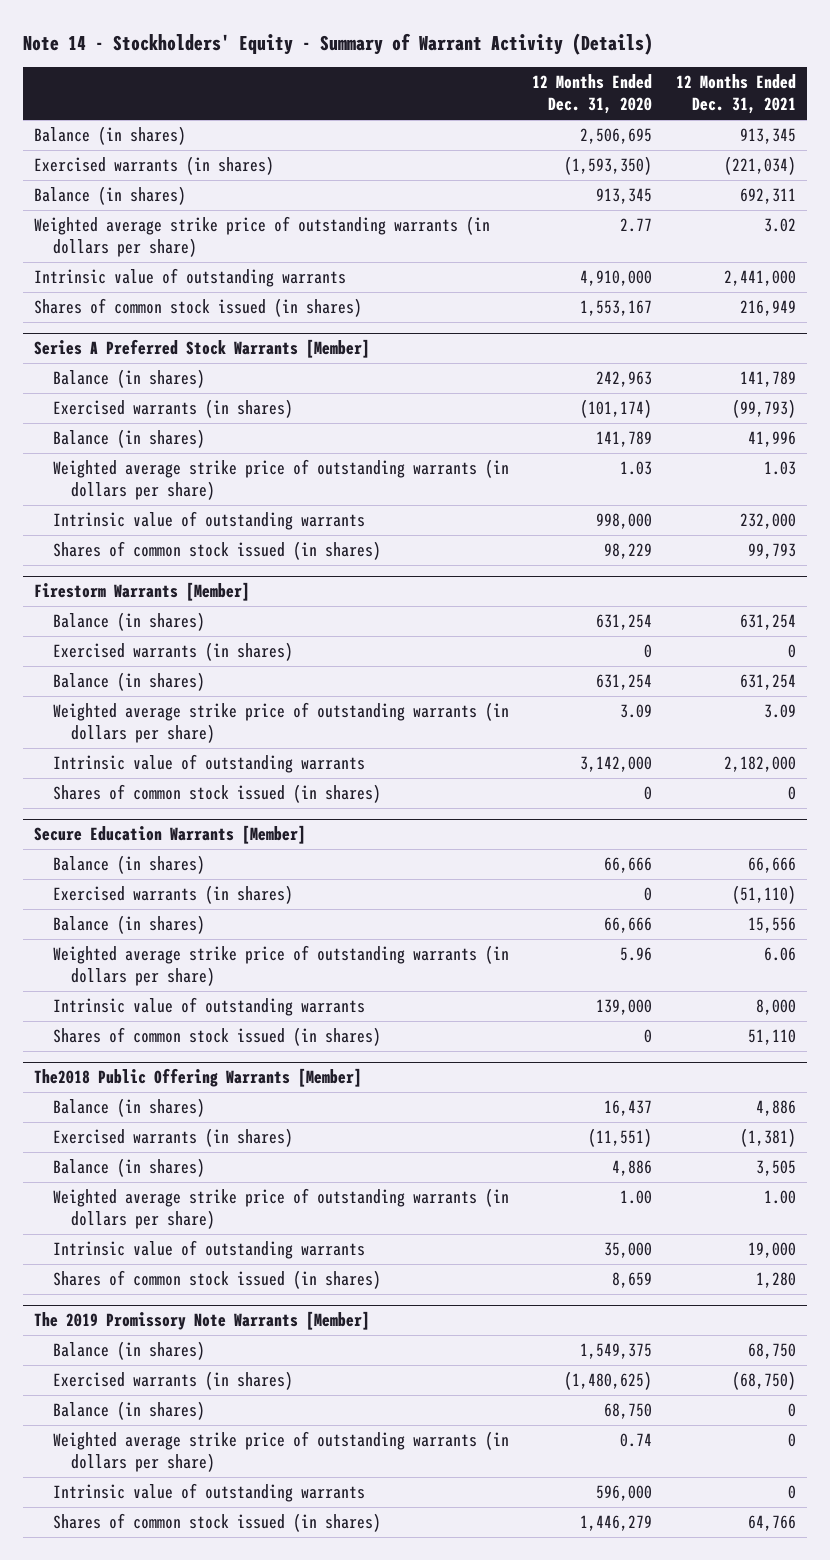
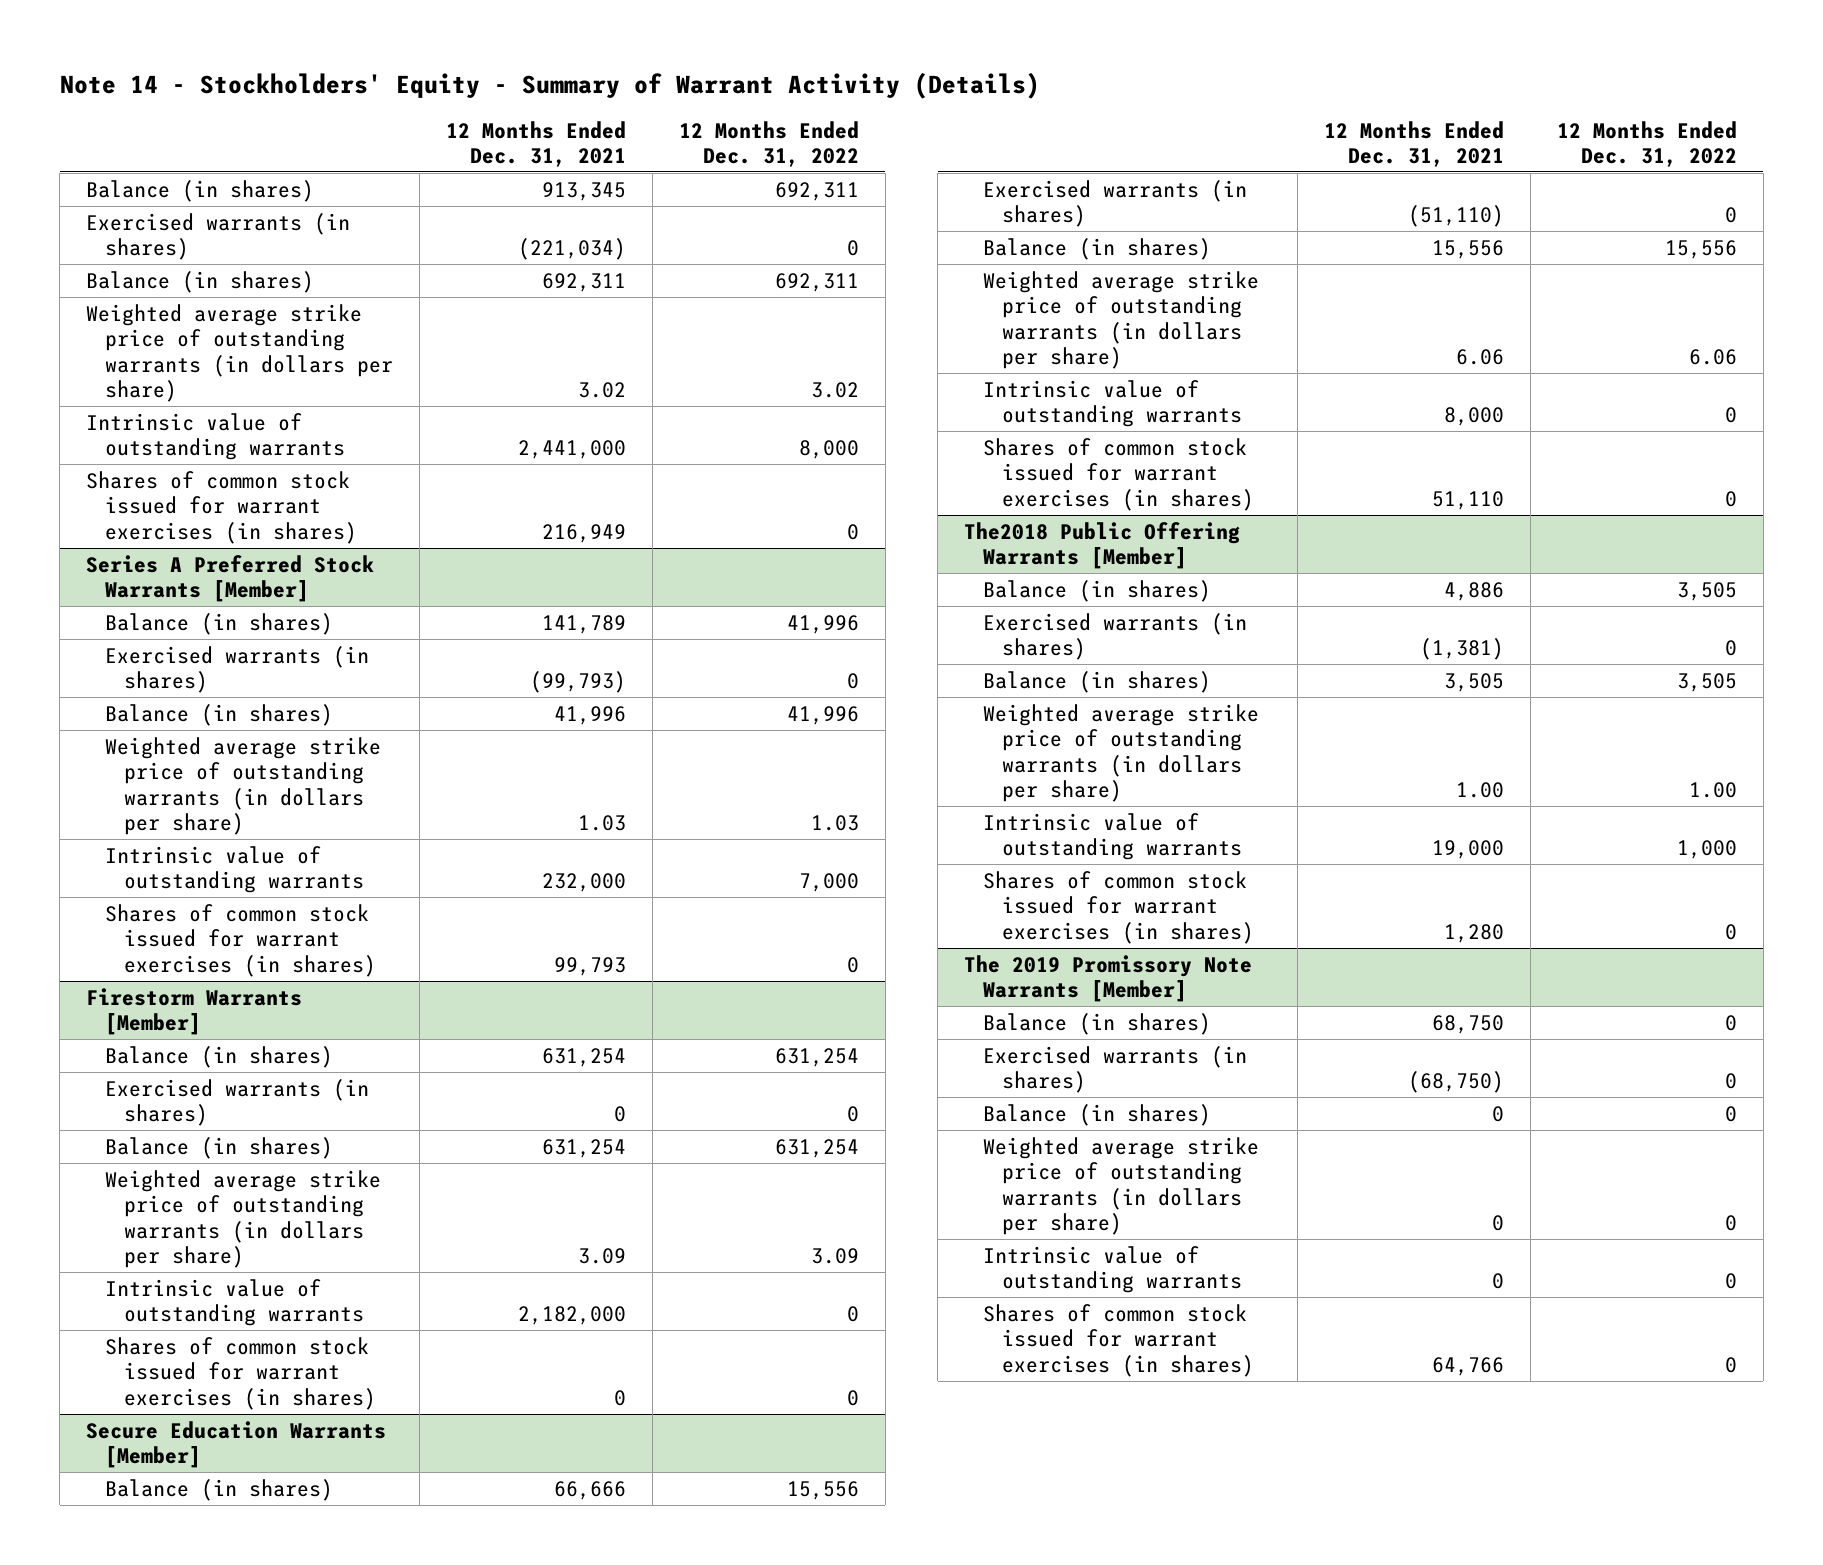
[532,74,653,115] 12 Months Ended Dec. 31, 2020 -> none
none -> [678,120,859,167] 12 Months Ended Dec. 31, 2022
[34,298,363,318] Shares of common stock issued (in shares) -> [86,470,358,544] Shares of common stock issued for warrant exercises (in shares)
[52,541,381,561] Shares of common stock issued (in shares) -> [105,903,377,977] Shares of common stock issued for warrant exercises (in shares)
[52,784,381,804] Shares of common stock issued (in shares) -> [105,1336,377,1410] Shares of common stock issued for warrant exercises (in shares)
[52,1027,381,1047] Shares of common stock issued (in shares) -> [983,437,1255,511] Shares of common stock issued for warrant exercises (in shares)
[52,1270,381,1290] Shares of common stock issued (in shares) -> [983,870,1255,944] Shares of common stock issued for warrant exercises (in shares)
[52,1513,381,1533] Shares of common stock issued (in shares) -> [983,1303,1255,1377] Shares of common stock issued for warrant exercises (in shares)

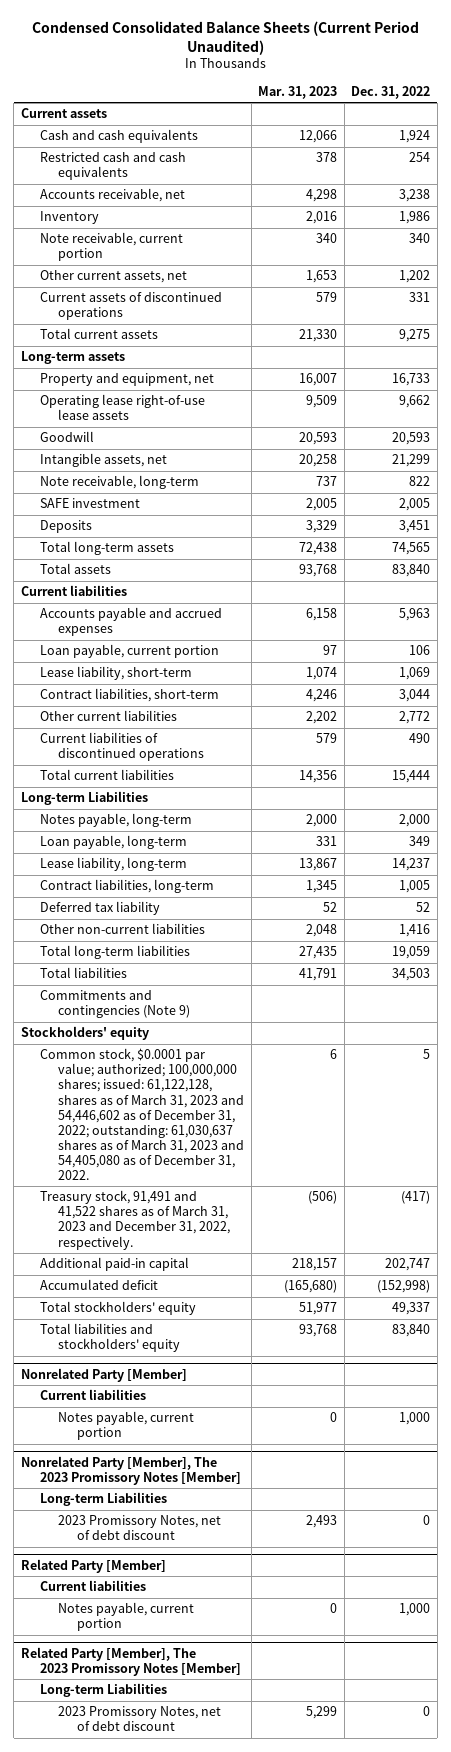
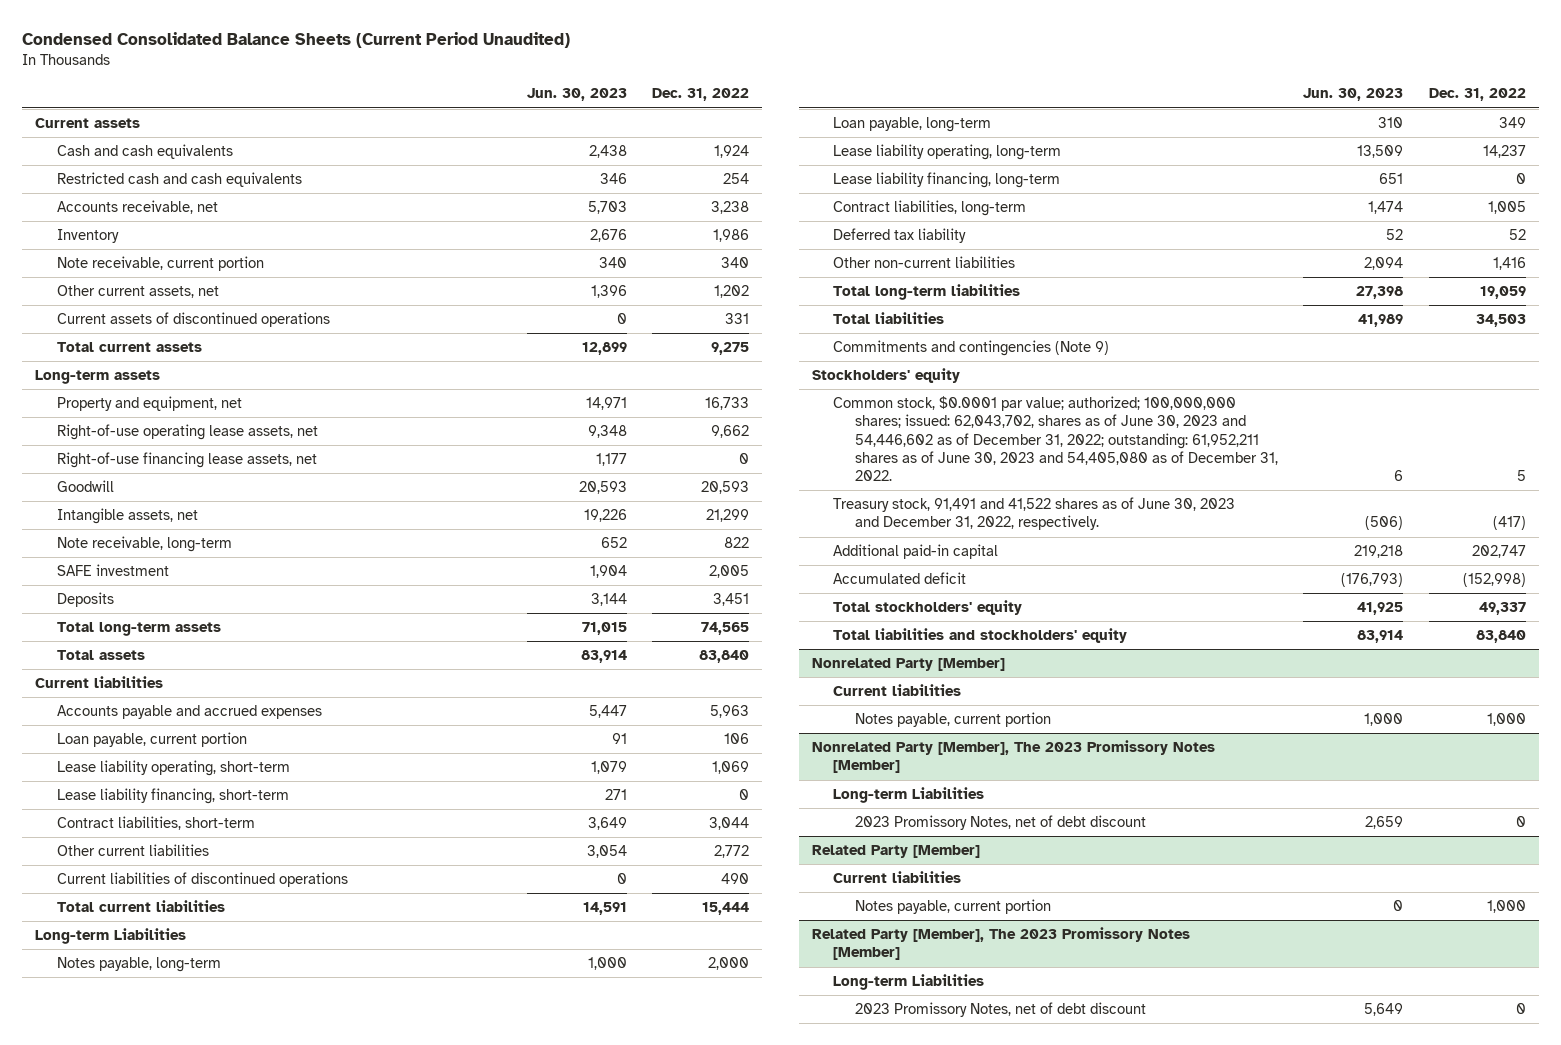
[258,85,338,99] Mar. 31, 2023 -> none
none -> [526,88,627,102] Jun. 30, 2023
[39,394,205,421] Operating lease right-of-use lease assets -> [56,424,318,441] Right-of-use operating lease assets, net
none -> [56,452,317,469] Right-of-use financing lease assets, net
[39,666,192,681] Lease liability, short-term -> [56,760,290,777] Lease liability operating, short-term
none -> [56,788,289,805] Lease liability financing, short-term
[39,857,187,872] Lease liability, long-term -> [833,144,1062,161] Lease liability operating, long-term
none -> [833,172,1061,189] Lease liability financing, long-term
[39,1048,245,1180] Common stock, $0.0001 par value; authorized; 100,000,000 shares; issued: 61,122,128, shares as of March 31, 2023 and 54,446,602 as of December 31, 2022; outstanding: 61,030,637 shares as of March 31, 2023 and 54,405,080 as of December 31, 2022. -> [833,396,1278,482] Common stock, $0.0001 par value; authorized; 100,000,000 shares; issued: 62,043,702, shares as of June 30, 2023 and 54,446,602 as of December 31, 2022; outstanding: 61,952,211 shares as of June 30, 2023 and 54,405,080 as of December 31, 2022.
[39,1190,231,1250] Treasury stock, 91,491 and 41,522 shares as of March 31, 2023 and December 31, 2022, respectively. -> [833,497,1236,531] Treasury stock, 91,491 and 41,522 shares as of June 30, 2023 and December 31, 2022, respectively.

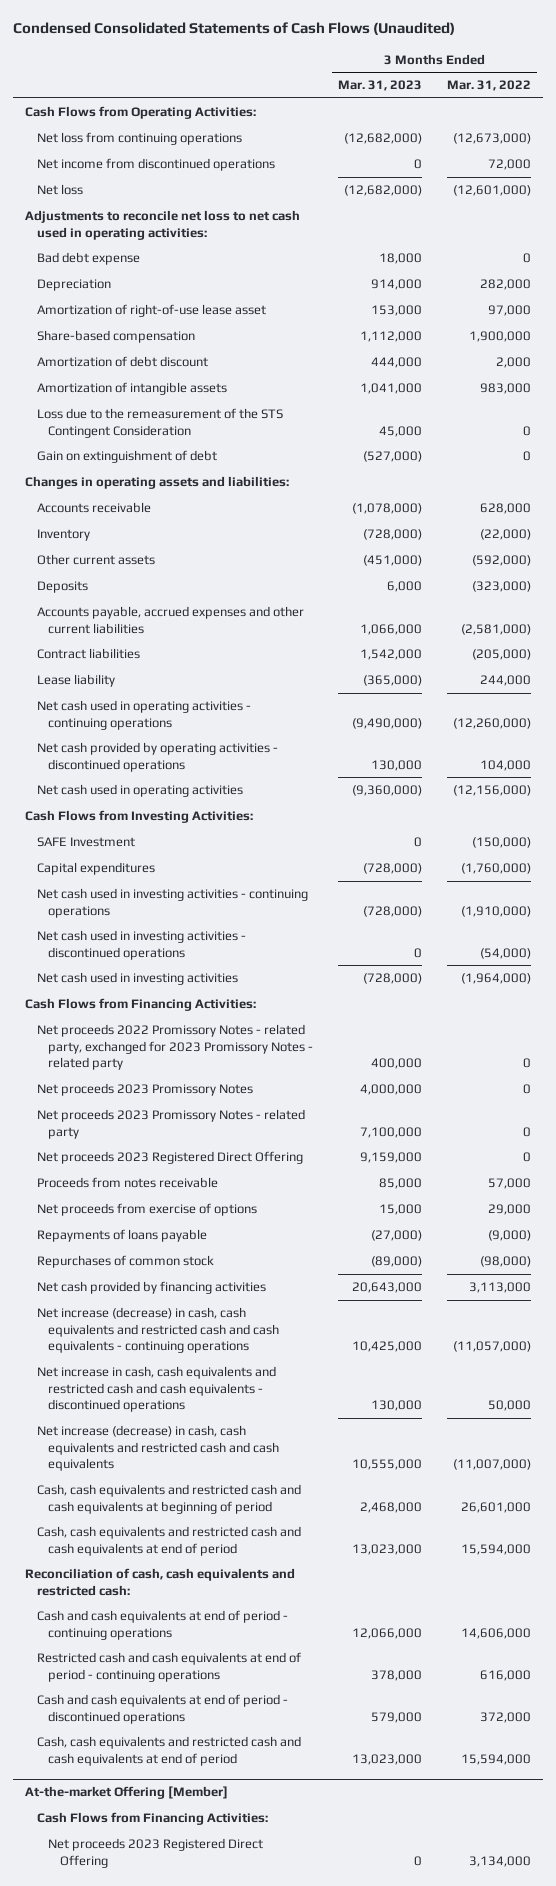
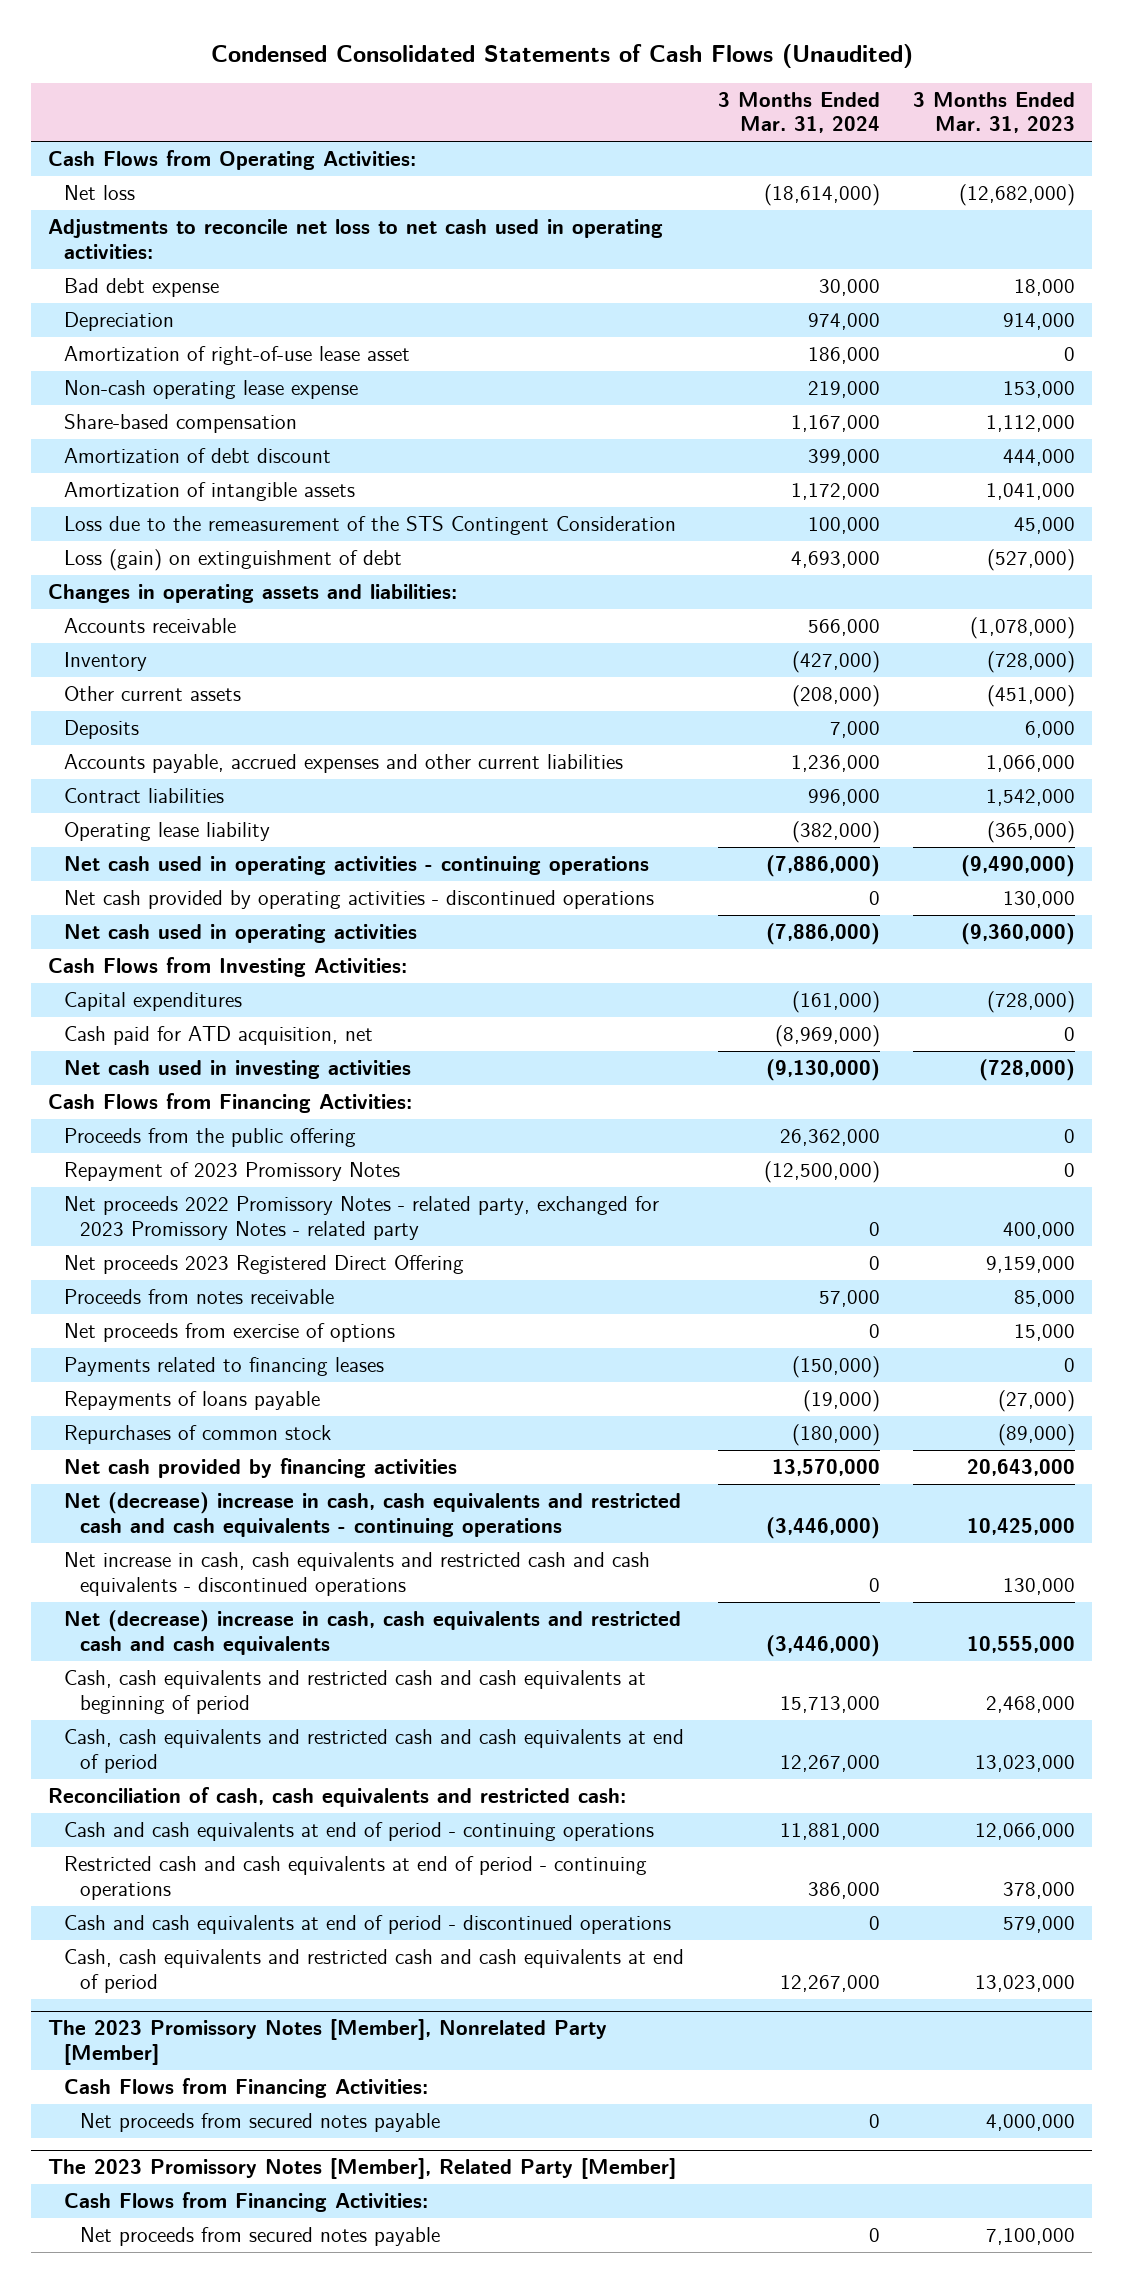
[447,80,532,92] Mar. 31, 2022 -> none
none -> [717,91,880,134] 3 Months Ended Mar. 31, 2024
[36,132,242,146] Net loss from continuing operations -> none
[36,158,275,172] Net income from discontinued operations -> none
[371,305,423,317] 153,000 -> [1064,347,1076,362] 0
none -> [63,380,358,400] Non-cash operating lease expense
[36,450,217,464] Gain on extinguishment of debt -> [63,549,402,572] Loss (gain) on extinguishment of debt
[36,674,115,688] Lease liability -> [63,822,270,842] Operating lease liability
[36,837,135,848] SAFE Investment -> none
[36,888,308,918] Net cash used in investing activities - continuing operations -> none
[36,930,246,960] Net cash used in investing activities - discontinued operations -> none
none -> [63,1026,373,1046] Cash paid for ATD acquisition, net
none -> [63,1128,356,1148] Proceeds from the public offering
none -> [63,1162,400,1182] Repayment of 2023 Promissory Notes
[36,1083,253,1097] Net proceeds 2023 Promissory Notes -> none
[36,1109,305,1139] Net proceeds 2023 Promissory Notes - related party -> none
none -> [63,1357,384,1377] Payments related to financing leases
[36,1307,280,1354] Net increase (decrease) in cash, cash equivalents and restricted cash and cash equivalents - continuing operations -> [63,1492,681,1537] Net (decrease) increase in cash, cash equivalents and restricted cash and cash equivalents - continuing operations
[36,1425,280,1472] Net increase (decrease) in cash, cash equivalents and restricted cash and cash equivalents -> [63,1610,681,1655] Net (decrease) increase in cash, cash equivalents and restricted cash and cash equivalents
[25,1786,229,1800] At-the-market Offering [Member] -> none
none -> [47,2019,607,2066] The 2023 Promissory Notes [Member], Nonrelated Party [Member]
[48,1838,264,1868] Net proceeds 2023 Registered Direct Offering -> none
none -> [79,2113,440,2133] Net proceeds from secured notes payable
none -> [47,2158,676,2180] The 2023 Promissory Notes [Member], Related Party [Member]
none -> [63,2192,428,2213] Cash Flows from Financing Activities:
none -> [79,2227,440,2247] Net proceeds from secured notes payable

